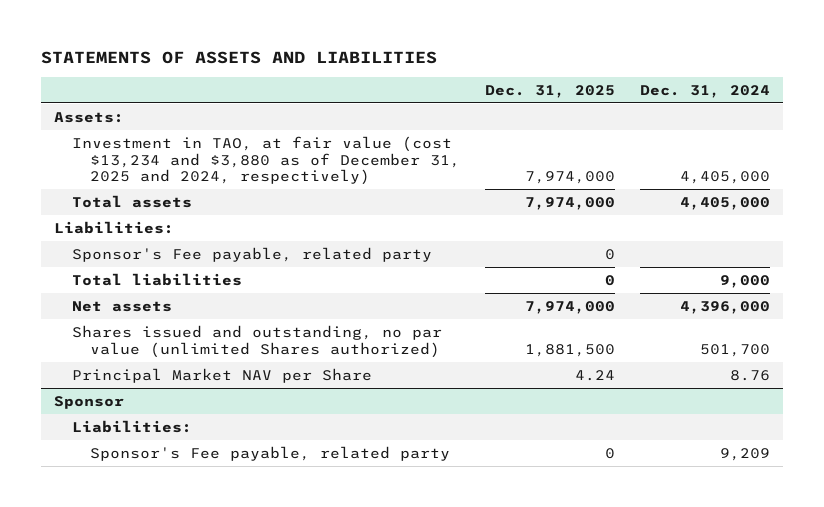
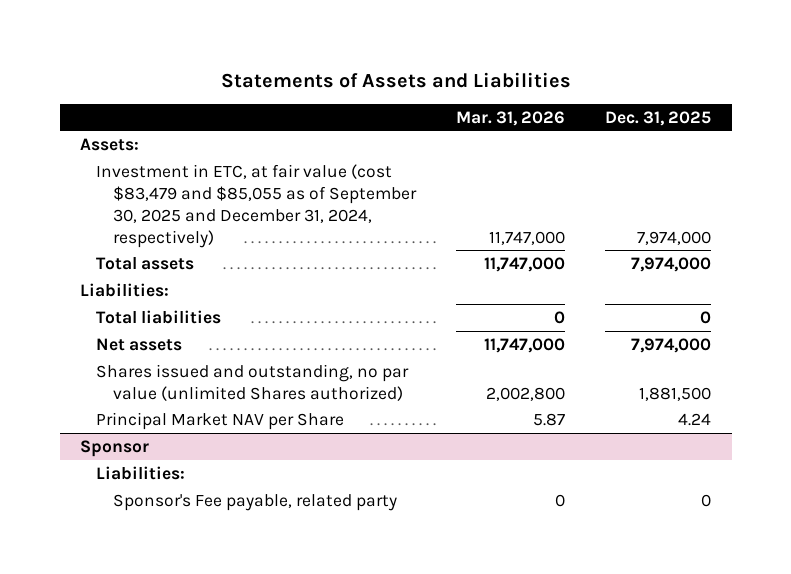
[41,51,438,65] STATEMENTS OF ASSETS AND LIABILITIES -> [220,71,571,88] Statements of Assets and Liabilities
[640,84,771,98] Dec. 31, 2024 -> none
none -> [456,110,566,126] Mar. 31, 2026
[71,135,460,186] Investment in TAO, at fair value (cost $13,234 and $3,880 as of December 31, 2025 and 2024, respectively) -> [96,163,417,248] Investment in ETC, at fair value (cost $83,479 and $85,055 as of September 30, 2025 and December 31, 2024, respectively)
[71,246,432,262] Sponsor's Fee payable, related party -> none

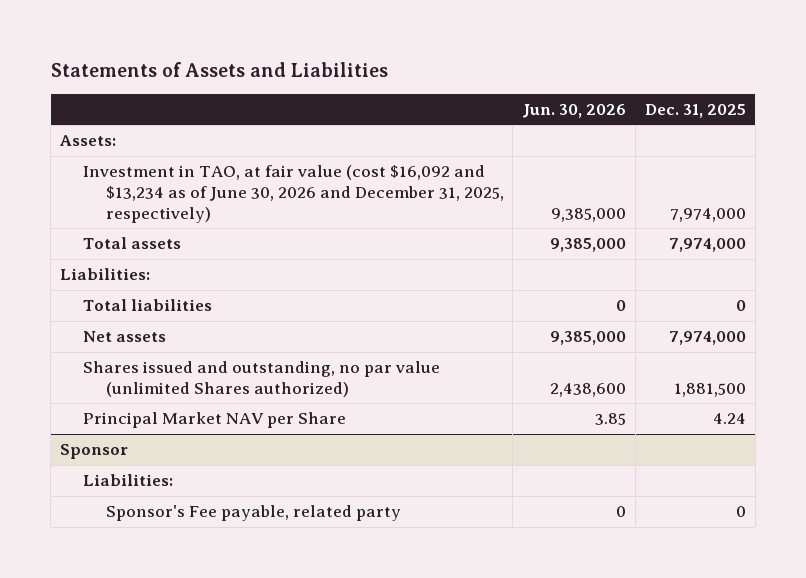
[456,110,566,126] Mar. 31, 2026 -> none
none -> [522,103,627,118] Jun. 30, 2026
[96,163,417,248] Investment in ETC, at fair value (cost $83,479 and $85,055 as of September 30, 2025 and December 31, 2024, respectively) -> [82,165,504,223] Investment in TAO, at fair value (cost $16,092 and $13,234 as of June 30, 2026 and December 31, 2025, respectively)

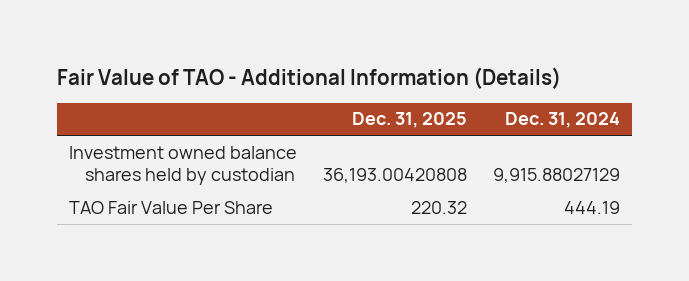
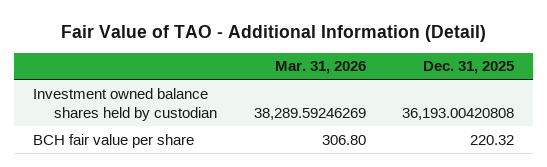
[56,66,561,89] Fair Value of TAO - Additional Information (Details) -> [60,24,486,42] Fair Value of TAO - Additional Information (Detail)
[504,112,620,129] Dec. 31, 2024 -> none
none -> [274,61,366,75] Mar. 31, 2026
[69,200,274,214] TAO Fair Value Per Share -> [32,133,194,148] BCH fair value per share

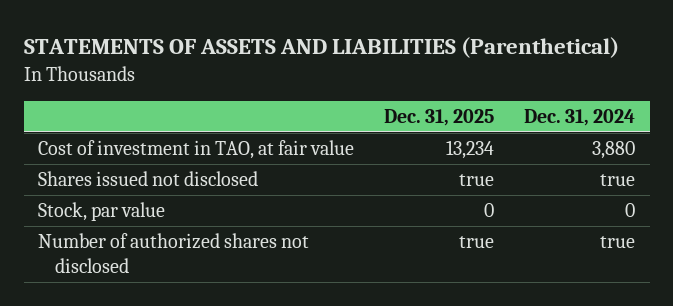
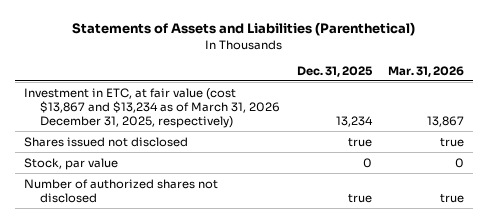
[23,37,619,59] STATEMENTS OF ASSETS AND LIABILITIES (Parenthetical) -> [72,22,416,37] Statements of Assets and Liabilities (Parenthetical)
[523,109,635,127] Dec. 31, 2024 -> none
none -> [388,65,465,77] Mar. 31, 2026
[38,140,355,160] Cost of investment in TAO, at fair value -> [23,87,281,128] Investment in ETC, at fair value (cost $13,867 and $13,234 as of March 31, 2026 December 31, 2025, respectively)

